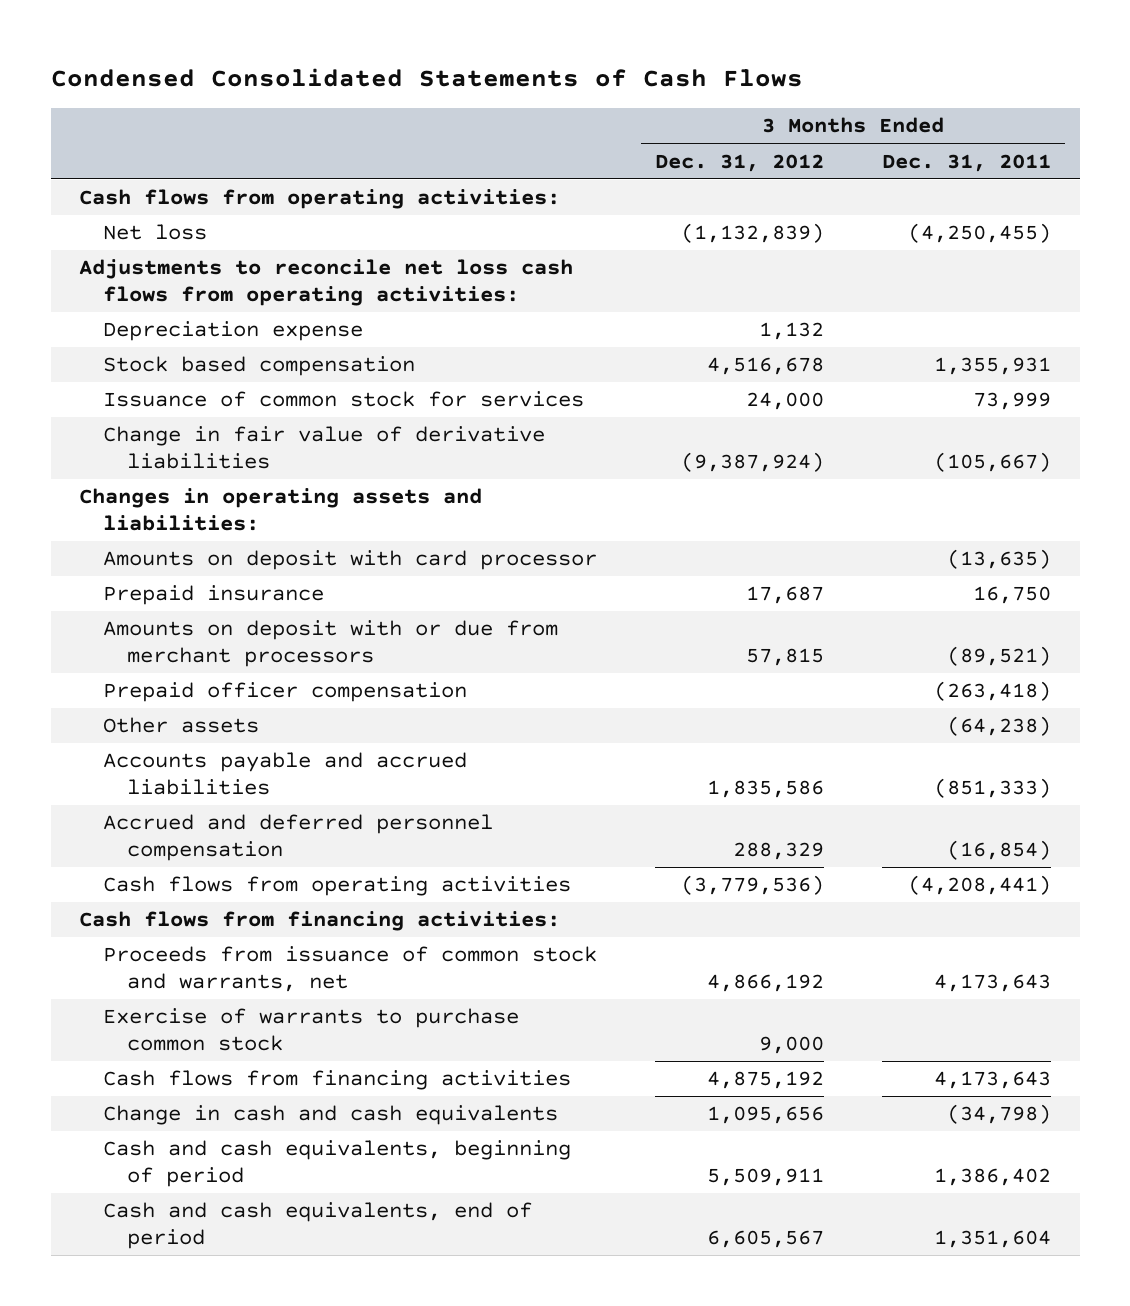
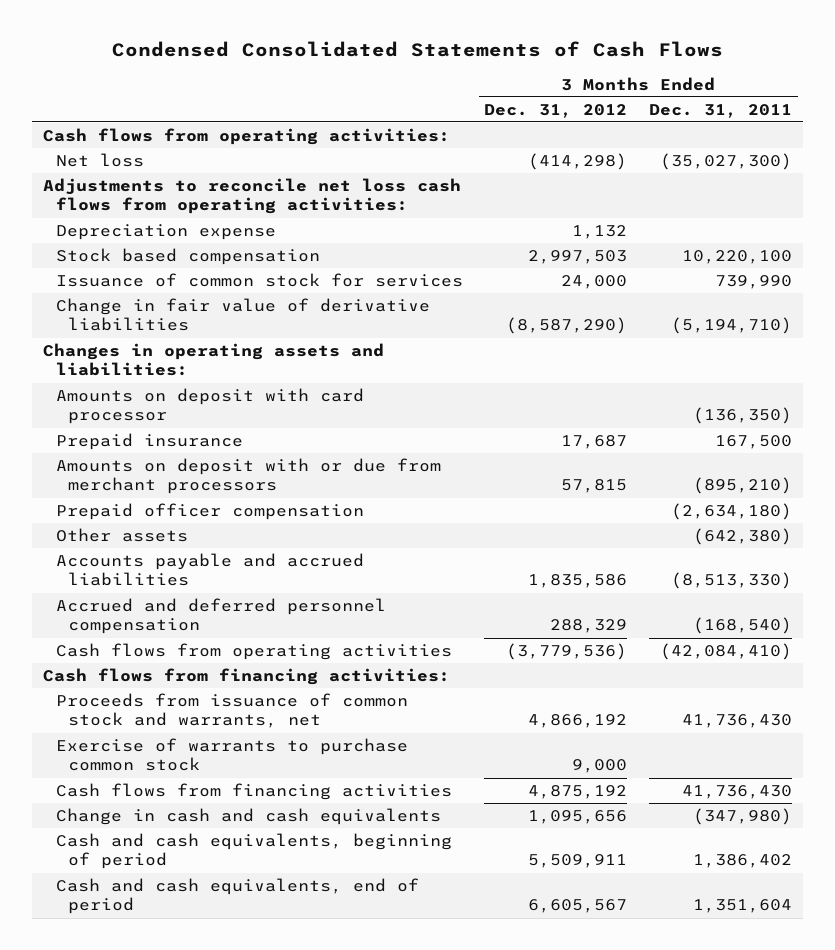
[681,223,825,244] (1,132,839) -> [528,152,628,170] (414,298)
[907,223,1051,244] (4,250,455) -> [660,152,793,170] (35,027,300)
[707,357,825,376] 4,516,678 -> [528,249,628,264] 2,997,503
[933,357,1051,376] 1,355,931 -> [682,249,793,264] 10,220,100
[972,392,1051,411] 73,999 -> [715,274,793,289] 739,990
[681,451,825,472] (9,387,924) -> [506,317,628,335] (8,587,290)
[933,451,1051,472] (105,667) -> [671,317,793,335] (5,194,710)
[946,549,1051,570] (13,635) -> [693,407,793,425] (136,350)
[972,586,1051,605] 16,750 -> [715,434,793,449] 167,500
[946,645,1051,666] (89,521) -> [693,477,793,495] (895,210)
[933,681,1051,702] (263,418) -> [671,502,793,520] (2,634,180)
[946,716,1051,737] (64,238) -> [693,527,793,545] (642,380)
[933,777,1051,798] (851,333) -> [671,572,793,590] (8,513,330)
[946,839,1051,860] (16,854) -> [693,617,793,635] (168,540)
[907,875,1051,896] (4,208,441) -> [660,642,793,660] (42,084,410)
[933,973,1051,992] 4,173,643 -> [682,714,793,729] 41,736,430
[933,1071,1051,1090] 4,173,643 -> [682,784,793,799] 41,736,430
[946,1104,1051,1125] (34,798) -> [693,807,793,825] (347,980)

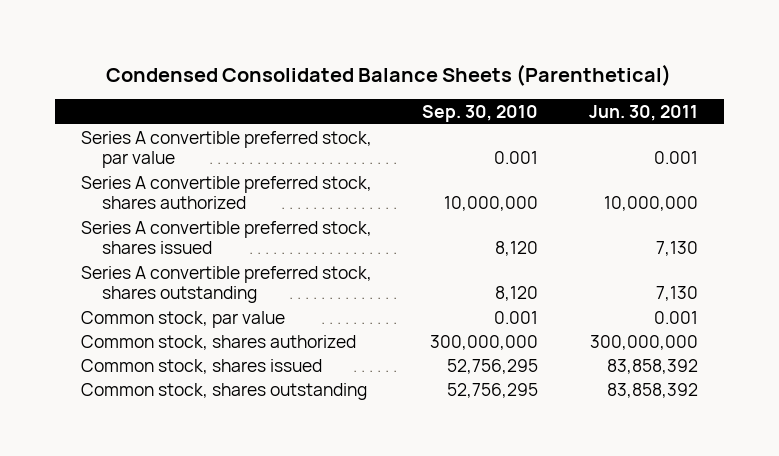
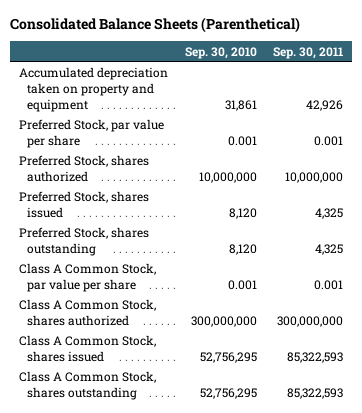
[106,64,672,87] Condensed Consolidated Balance Sheets (Parenthetical) -> [10,17,301,34] Consolidated Balance Sheets (Parenthetical)
[589,104,699,121] Jun. 30, 2011 -> none
none -> [273,46,344,59] Sep. 30, 2011
none -> [18,67,168,113] Accumulated depreciation taken on property and equipment
[80,130,372,168] Series A convertible preferred stock, par value -> [18,119,164,149] Preferred Stock, par value per share
[80,175,372,209] Series A convertible preferred stock, shares authorized -> [18,155,149,183] Preferred Stock, shares authorized
[80,220,372,254] Series A convertible preferred stock, shares issued -> [18,191,149,219] Preferred Stock, shares issued
[80,265,372,303] Series A convertible preferred stock, shares outstanding -> [18,227,149,257] Preferred Stock, shares outstanding
[80,310,285,328] Common stock, par value -> [18,263,156,293] Class A Common Stock, par value per share
[80,334,356,350] Common stock, shares authorized -> [18,299,156,327] Class A Common Stock, shares authorized
[80,358,322,374] Common stock, shares issued -> [18,335,156,363] Class A Common Stock, shares issued
[80,382,367,400] Common stock, shares outstanding -> [18,371,156,401] Class A Common Stock, shares outstanding

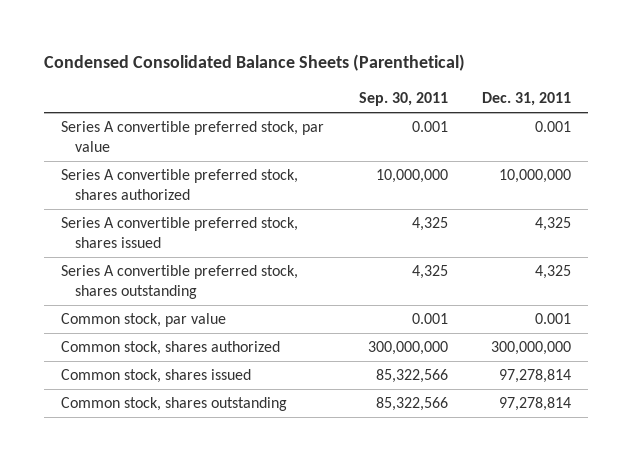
[10,17,301,34] Consolidated Balance Sheets (Parenthetical) -> [44,54,466,72] Condensed Consolidated Balance Sheets (Parenthetical)
[184,46,257,59] Sep. 30, 2010 -> none
none -> [481,92,571,107] Dec. 31, 2011
[18,67,168,113] Accumulated depreciation taken on property and equipment -> none
[18,119,164,149] Preferred Stock, par value per share -> [61,121,325,152] Series A convertible preferred stock, par value
[18,155,149,183] Preferred Stock, shares authorized -> [61,169,299,200] Series A convertible preferred stock, shares authorized
[18,191,149,219] Preferred Stock, shares issued -> [61,217,299,248] Series A convertible preferred stock, shares issued
[18,227,149,257] Preferred Stock, shares outstanding -> [61,265,299,299] Series A convertible preferred stock, shares outstanding
[18,263,156,293] Class A Common Stock, par value per share -> [61,313,227,328] Common stock, par value
[18,299,156,327] Class A Common Stock, shares authorized -> [61,341,281,356] Common stock, shares authorized
[18,335,156,363] Class A Common Stock, shares issued -> [61,369,252,384] Common stock, shares issued
[287,352,344,364] 85,322,593 -> [375,369,448,384] 85,322,566
[18,371,156,401] Class A Common Stock, shares outstanding -> [61,397,288,412] Common stock, shares outstanding
[287,388,344,400] 85,322,593 -> [375,397,448,412] 85,322,566

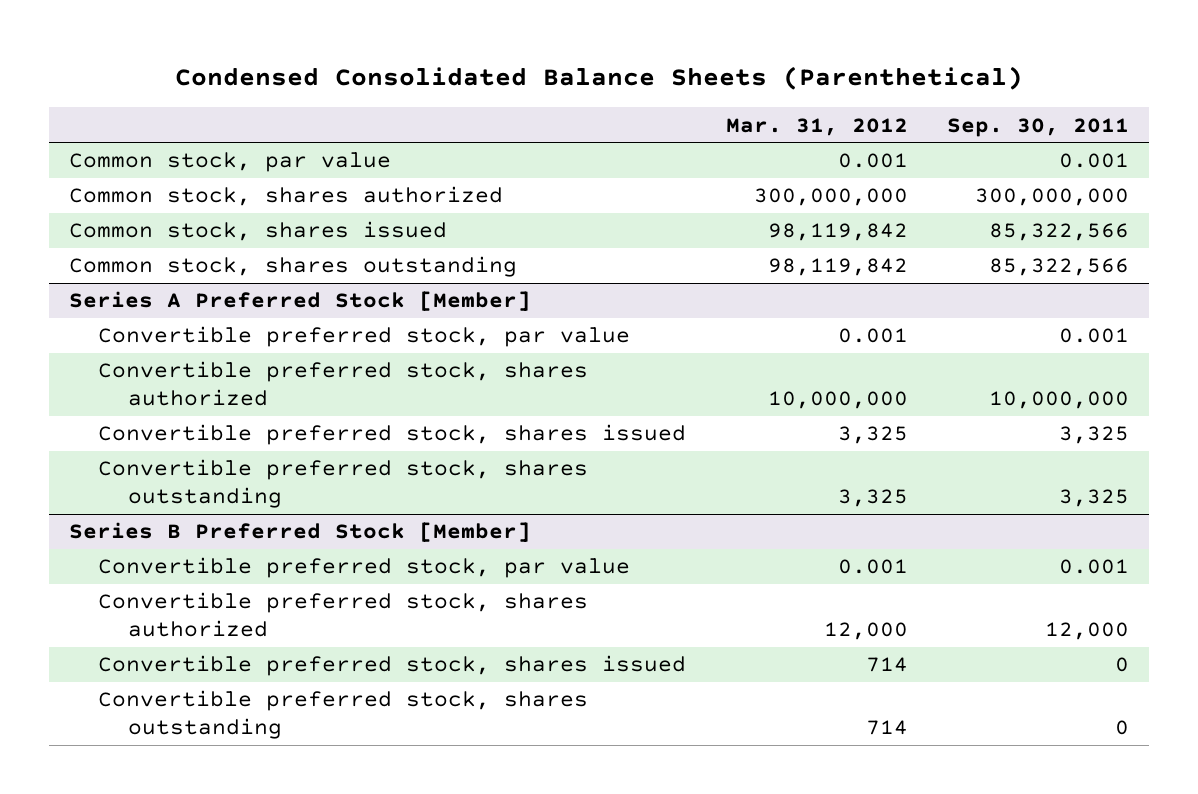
[481,92,571,107] Dec. 31, 2011 -> none
none -> [725,117,908,136] Mar. 31, 2012
[61,121,325,152] Series A convertible preferred stock, par value -> none
[61,169,299,200] Series A convertible preferred stock, shares authorized -> none
[61,217,299,248] Series A convertible preferred stock, shares issued -> none
[61,265,299,299] Series A convertible preferred stock, shares outstanding -> none
none -> [68,291,531,312] Series A Preferred Stock [Member]
none -> [98,326,631,348] Convertible preferred stock, par value
none -> [98,361,589,407] Convertible preferred stock, shares authorized
none -> [98,424,687,446] Convertible preferred stock, shares issued
none -> [98,459,589,509] Convertible preferred stock, shares outstanding
none -> [68,522,531,543] Series B Preferred Stock [Member]
none -> [98,557,631,579] Convertible preferred stock, par value
none -> [98,592,589,638] Convertible preferred stock, shares authorized
none -> [98,655,687,677] Convertible preferred stock, shares issued
none -> [98,690,589,740] Convertible preferred stock, shares outstanding

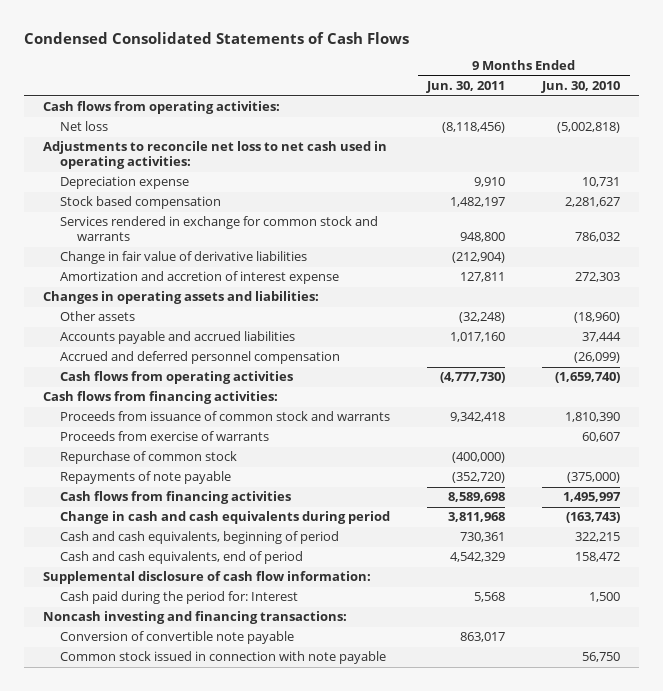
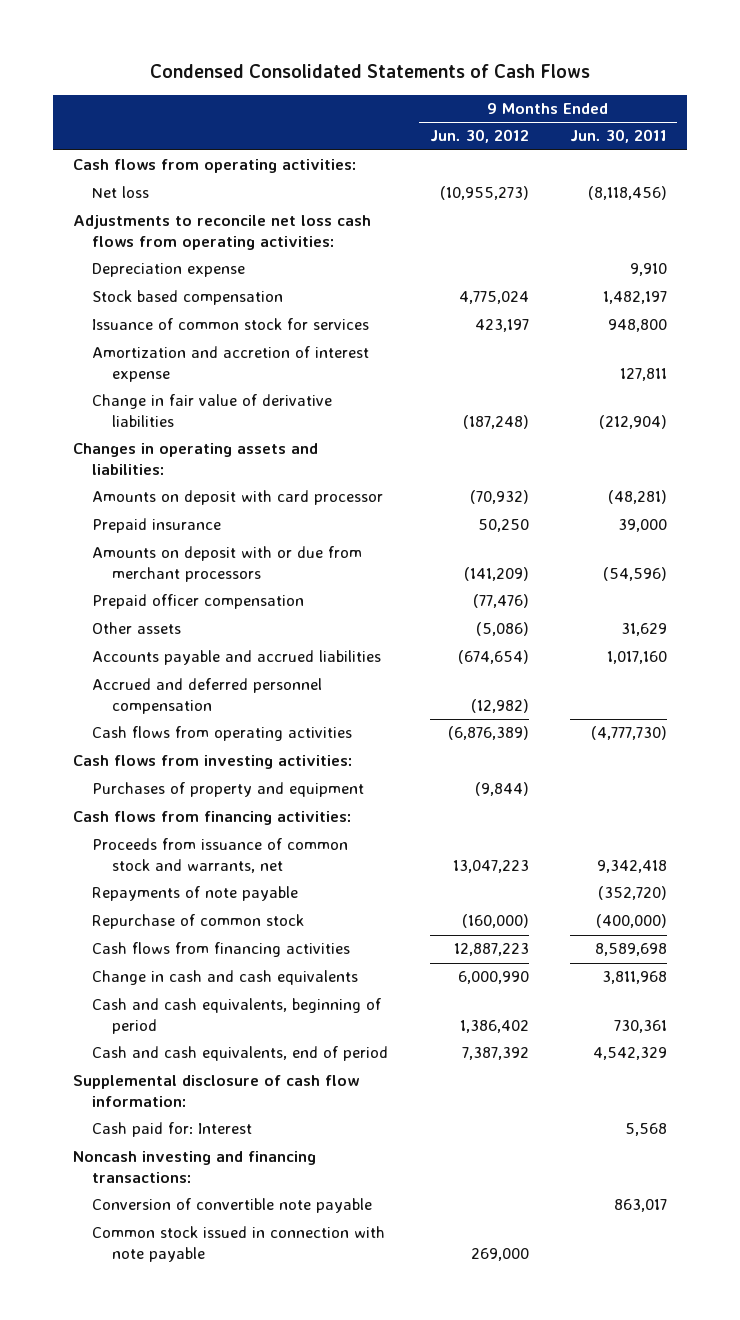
[541,81,621,94] Jun. 30, 2010 -> none
none -> [429,129,529,144] Jun. 30, 2012
[42,141,387,170] Adjustments to reconcile net loss to net cash used in operating activities: -> [73,215,372,251] Adjustments to reconcile net loss cash flows from operating activities:
[59,216,378,242] Services rendered in exchange for common stock and warrants -> [92,318,370,331] Issuance of common stock for services
[59,251,307,265] Change in fair value of derivative liabilities -> [92,394,333,428] Change in fair value of derivative liabilities
none -> [92,490,384,506] Amounts on deposit with card processor
none -> [92,518,222,534] Prepaid insurance
none -> [92,546,363,583] Amounts on deposit with or due from merchant processors
none -> [92,594,305,610] Prepaid officer compensation
[458,312,505,324] (32,248) -> [620,623,667,637] 31,629
none -> [73,755,353,770] Cash flows from investing activities:
none -> [92,782,365,798] Purchases of property and equipment
[59,431,269,442] Proceeds from exercise of warrants -> none
[59,411,390,422] Proceeds from issuance of common stock and warrants -> [92,838,349,874] Proceeds from issuance of common stock and warrants, net
[59,451,237,465] Repurchase of common stock -> [92,914,305,930] Repurchase of common stock
[59,511,390,525] Change in cash and cash equivalents during period -> [92,970,359,986] Change in cash and cash equivalents
[59,591,298,605] Cash paid during the period for: Interest -> [92,1122,253,1138] Cash paid for: Interest

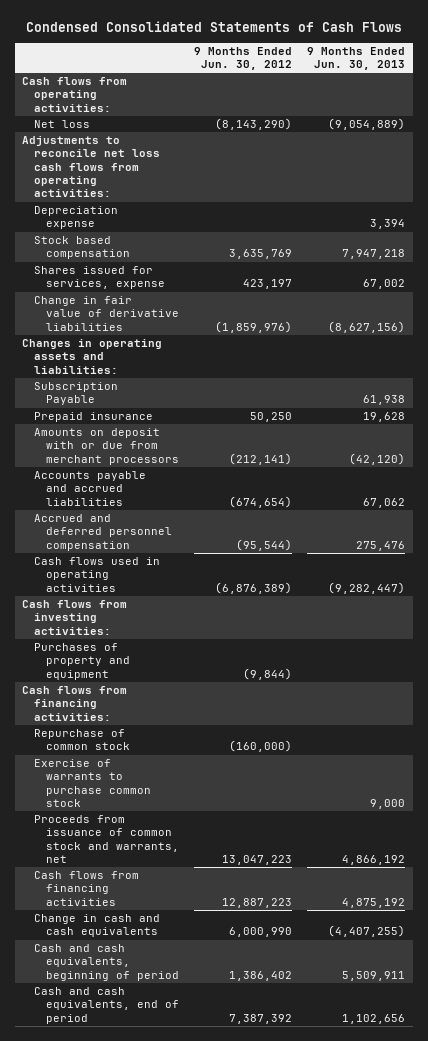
[569,129,667,144] Jun. 30, 2011 -> none
none -> [307,46,406,71] 9 Months Ended Jun. 30, 2013
[439,186,529,201] (10,955,273) -> [215,118,293,131] (8,143,290)
[92,346,370,383] Amortization and accretion of interest expense -> none
[458,291,529,305] 4,775,024 -> [229,249,293,260] 3,635,769
[92,318,370,331] Issuance of common stock for services -> [34,266,165,290] Shares issued for services, expense
[462,415,529,430] (187,248) -> [215,320,293,333] (1,859,976)
[92,490,384,506] Amounts on deposit with card processor -> none
none -> [34,382,119,406] Subscription Payable
[92,594,305,610] Prepaid officer compensation -> none
[92,622,182,635] Other assets -> none
[463,567,529,582] (141,209) -> [229,452,293,465] (212,141)
[470,699,529,714] (12,982) -> [236,538,293,551] (95,544)
[92,726,353,742] Cash flows from operating activities -> [34,557,161,592] Cash flows used in operating activities
[92,886,299,902] Repayments of note payable -> none
none -> [34,759,151,808] Exercise of warrants to purchase common stock
[92,838,349,874] Proceeds from issuance of common stock and warrants, net -> [34,815,179,864] Proceeds from issuance of common stock and warrants, net
[73,1075,360,1108] Supplemental disclosure of cash flow information: -> none
[92,1122,253,1138] Cash paid for: Interest -> none
[73,1151,317,1184] Noncash investing and financing transactions: -> none
[92,1198,373,1214] Conversion of convertible note payable -> none
[92,1226,386,1263] Common stock issued in connection with note payable -> none

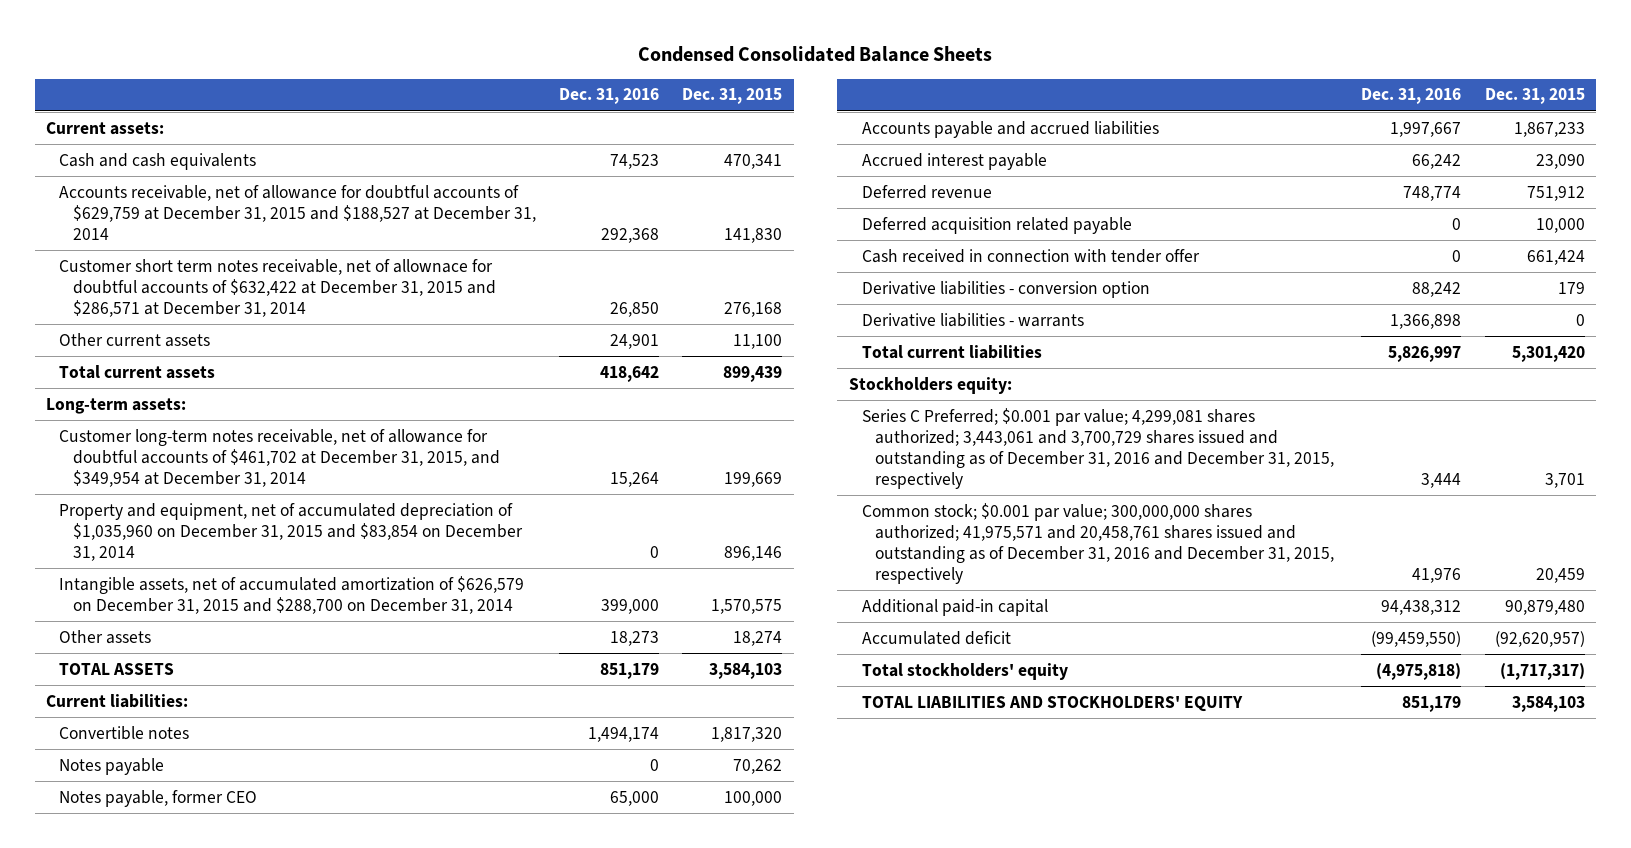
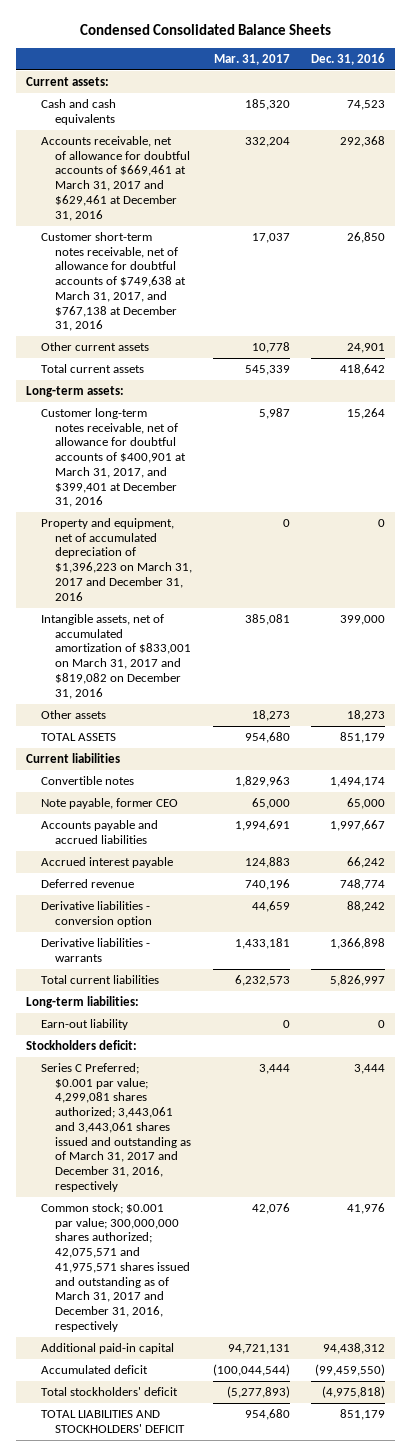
[682,88,783,105] Dec. 31, 2015 -> none
none -> [213,53,290,65] Mar. 31, 2017
[59,184,536,240] Accounts receivable, net of allowance for doubtful accounts of $629,759 at December 31, 2015 and $188,527 at December 31, 2014 -> [40,136,190,221] Accounts receivable, net of allowance for doubtful accounts of $669,461 at March 31, 2017 and $629,461 at December 31, 2016
[59,258,496,317] Customer short term notes receivable, net of allownace for doubtful accounts of $632,422 at December 31, 2015 and $286,571 at December 31, 2014 -> [40,232,186,332] Customer short-term notes receivable, net of allowance for doubtful accounts of $749,638 at March 31, 2017, and $767,138 at December 31, 2016
[59,428,500,487] Customer long-term notes receivable, net of allowance for doubtful accounts of $461,702 at December 31, 2015, and $349,954 at December 31, 2014 -> [40,408,186,508] Customer long-term notes receivable, net of allowance for doubtful accounts of $400,901 at March 31, 2017, and $399,401 at December 31, 2016
[59,502,523,561] Property and equipment, net of accumulated depreciation of $1,035,960 on December 31, 2015 and $83,854 on December 31, 2014 -> [40,518,192,601] Property and equipment, net of accumulated depreciation of $1,396,223 on March 31, 2017 and December 31, 2016
[59,575,525,614] Intangible assets, net of accumulated amortization of $626,579 on December 31, 2015 and $288,700 on December 31, 2014 -> [40,614,191,699] Intangible assets, net of accumulated amortization of $833,001 on March 31, 2017 and $819,082 on December 31, 2016
[46,693,189,708] Current liabilities: -> [26,753,121,764] Current liabilities
[59,757,165,775] Notes payable -> none
[59,789,258,807] Notes payable, former CEO -> [40,798,178,810] Note payable, former CEO
[861,216,1132,234] Deferred acquisition related payable -> none
[861,248,1200,263] Cash received in connection with tender offer -> none
none -> [26,996,140,1009] Long-term liabilities:
none -> [40,1019,128,1031] Earn-out liability
[848,376,1012,394] Stockholders equity: -> [26,1040,138,1051] Stockholders deficit:
[861,407,1335,490] Series C Preferred; $0.001 par value; 4,299,081 shares authorized; 3,443,061 and 3,700,729 shares issued and outstanding as of December 31, 2016 and December 31, 2015, respectively -> [40,1063,191,1192] Series C Preferred; $0.001 par value; 4,299,081 shares authorized; 3,443,061 and 3,443,061 shares issued and outstanding as of March 31, 2017 and December 31, 2016, respectively
[861,502,1335,585] Common stock; $0.001 par value; 300,000,000 shares authorized; 41,975,571 and 20,458,761 shares issued and outstanding as of December 31, 2016 and December 31, 2015, respectively -> [40,1203,190,1332] Common stock; $0.001 par value; 300,000,000 shares authorized; 42,075,571 and 41,975,571 shares issued and outstanding as of March 31, 2017 and December 31, 2016, respectively
[861,662,1068,680] Total stockholders' equity -> [40,1387,178,1397] Total stockholders' deficit
[861,695,1243,712] TOTAL LIABILITIES AND STOCKHOLDERS' EQUITY -> [40,1410,185,1433] TOTAL LIABILITIES AND STOCKHOLDERS' DEFICIT

